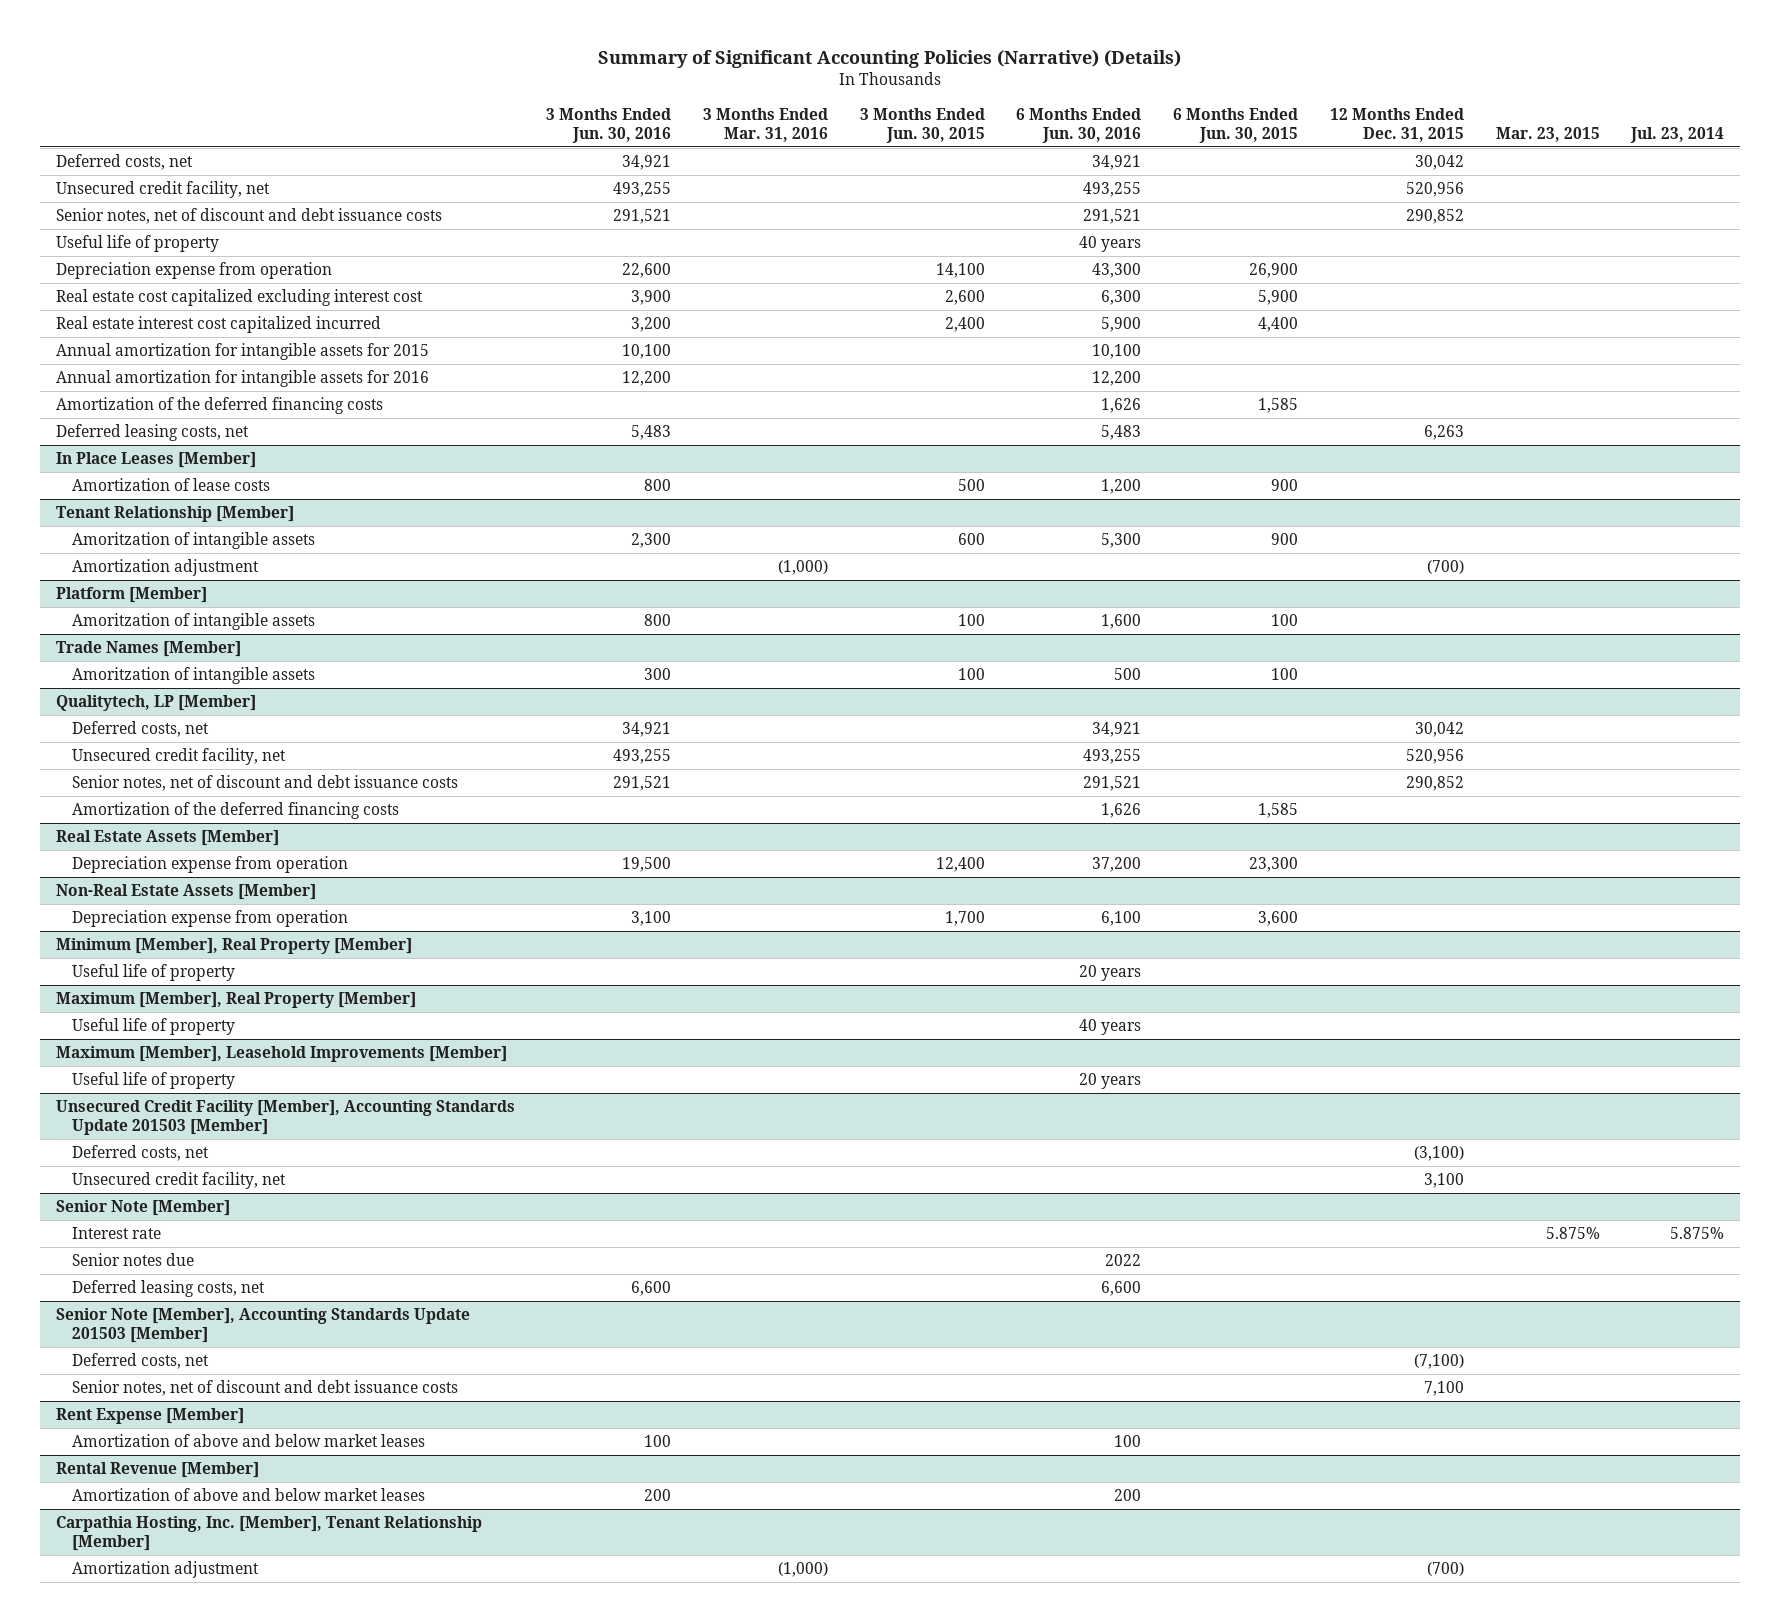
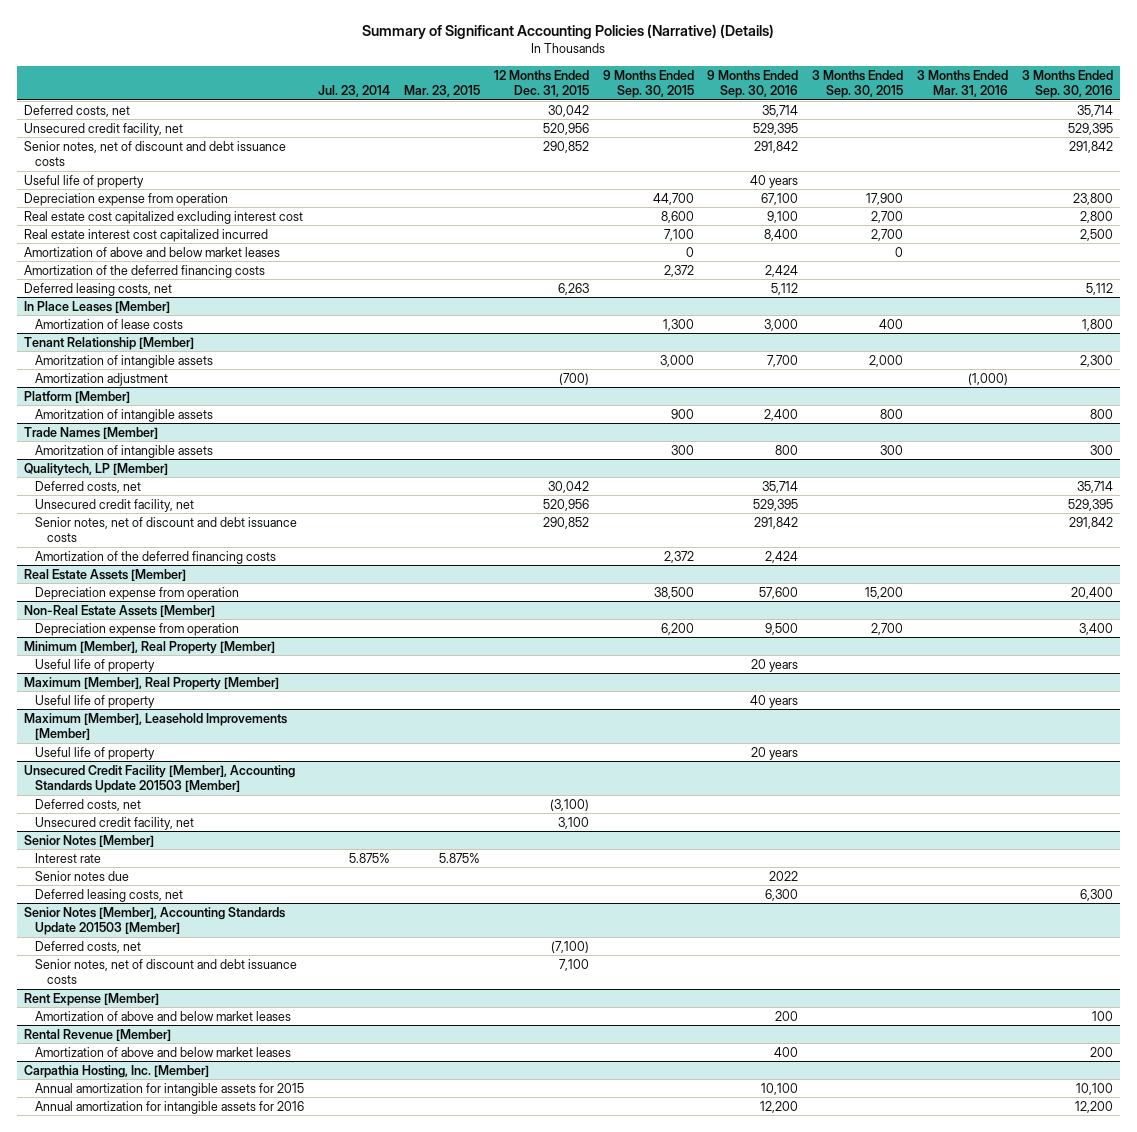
[546,108,672,144] 3 Months Ended Jun. 30, 2016 -> none
[859,108,985,144] 3 Months Ended Jun. 30, 2015 -> none
[1016,108,1142,144] 6 Months Ended Jun. 30, 2016 -> none
[1173,108,1299,144] 6 Months Ended Jun. 30, 2015 -> none
none -> [602,69,694,98] 9 Months Ended Sep. 30, 2015
none -> [707,69,799,98] 9 Months Ended Sep. 30, 2016
none -> [812,69,904,98] 3 Months Ended Sep. 30, 2015
none -> [1021,69,1113,98] 3 Months Ended Sep. 30, 2016
[55,343,429,361] Annual amortization for intangible assets for 2015 -> none
[55,370,429,388] Annual amortization for intangible assets for 2016 -> none
none -> [23,246,280,257] Amortization of above and below market leases
[55,1200,230,1217] Senior Note [Member] -> [23,834,154,847] Senior Notes [Member]
[55,1308,470,1344] Senior Note [Member], Accounting Standards Update 201503 [Member] -> [23,906,285,936] Senior Notes [Member], Accounting Standards Update 201503 [Member]
[72,1561,260,1579] Amortization adjustment -> none
[55,1516,482,1552] Carpathia Hosting, Inc. [Member], Tenant Relationship [Member] -> [23,1064,209,1078] Carpathia Hosting, Inc. [Member]
none -> [35,1082,305,1096] Annual amortization for intangible assets for 2015
none -> [35,1100,305,1114] Annual amortization for intangible assets for 2016

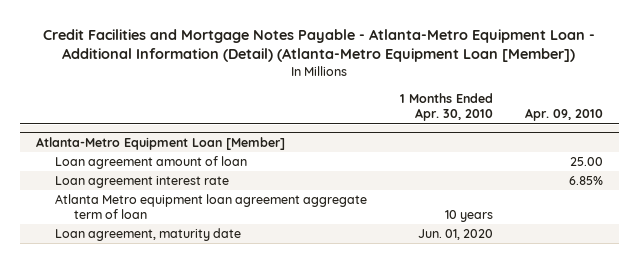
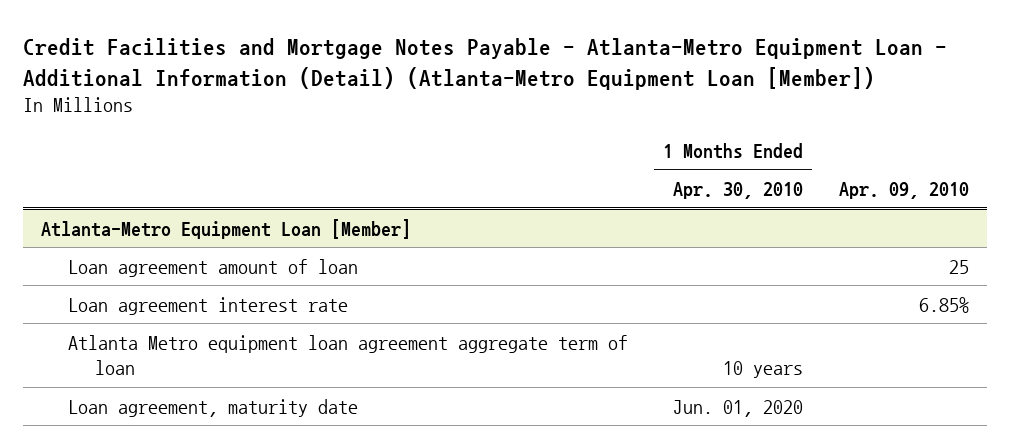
[569,157,603,167] 25.00 -> [948,259,969,274] 25

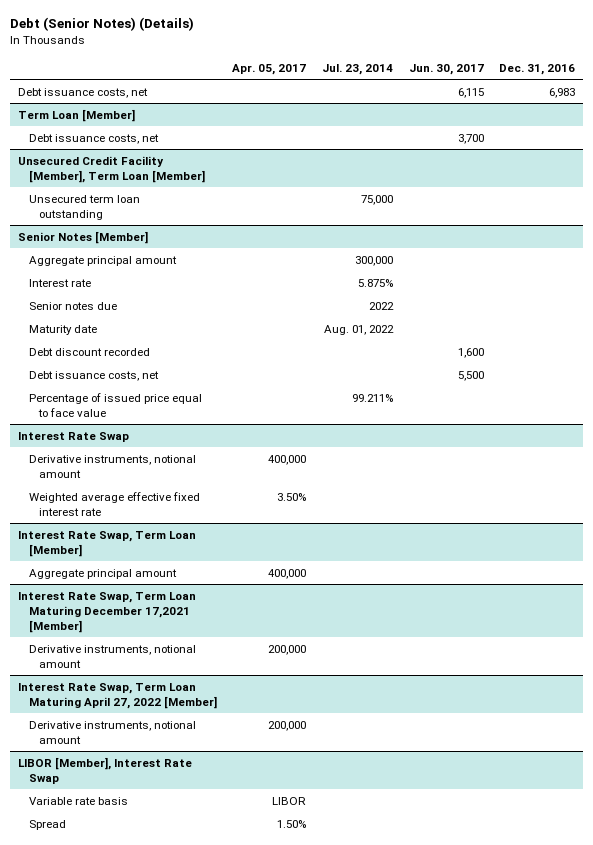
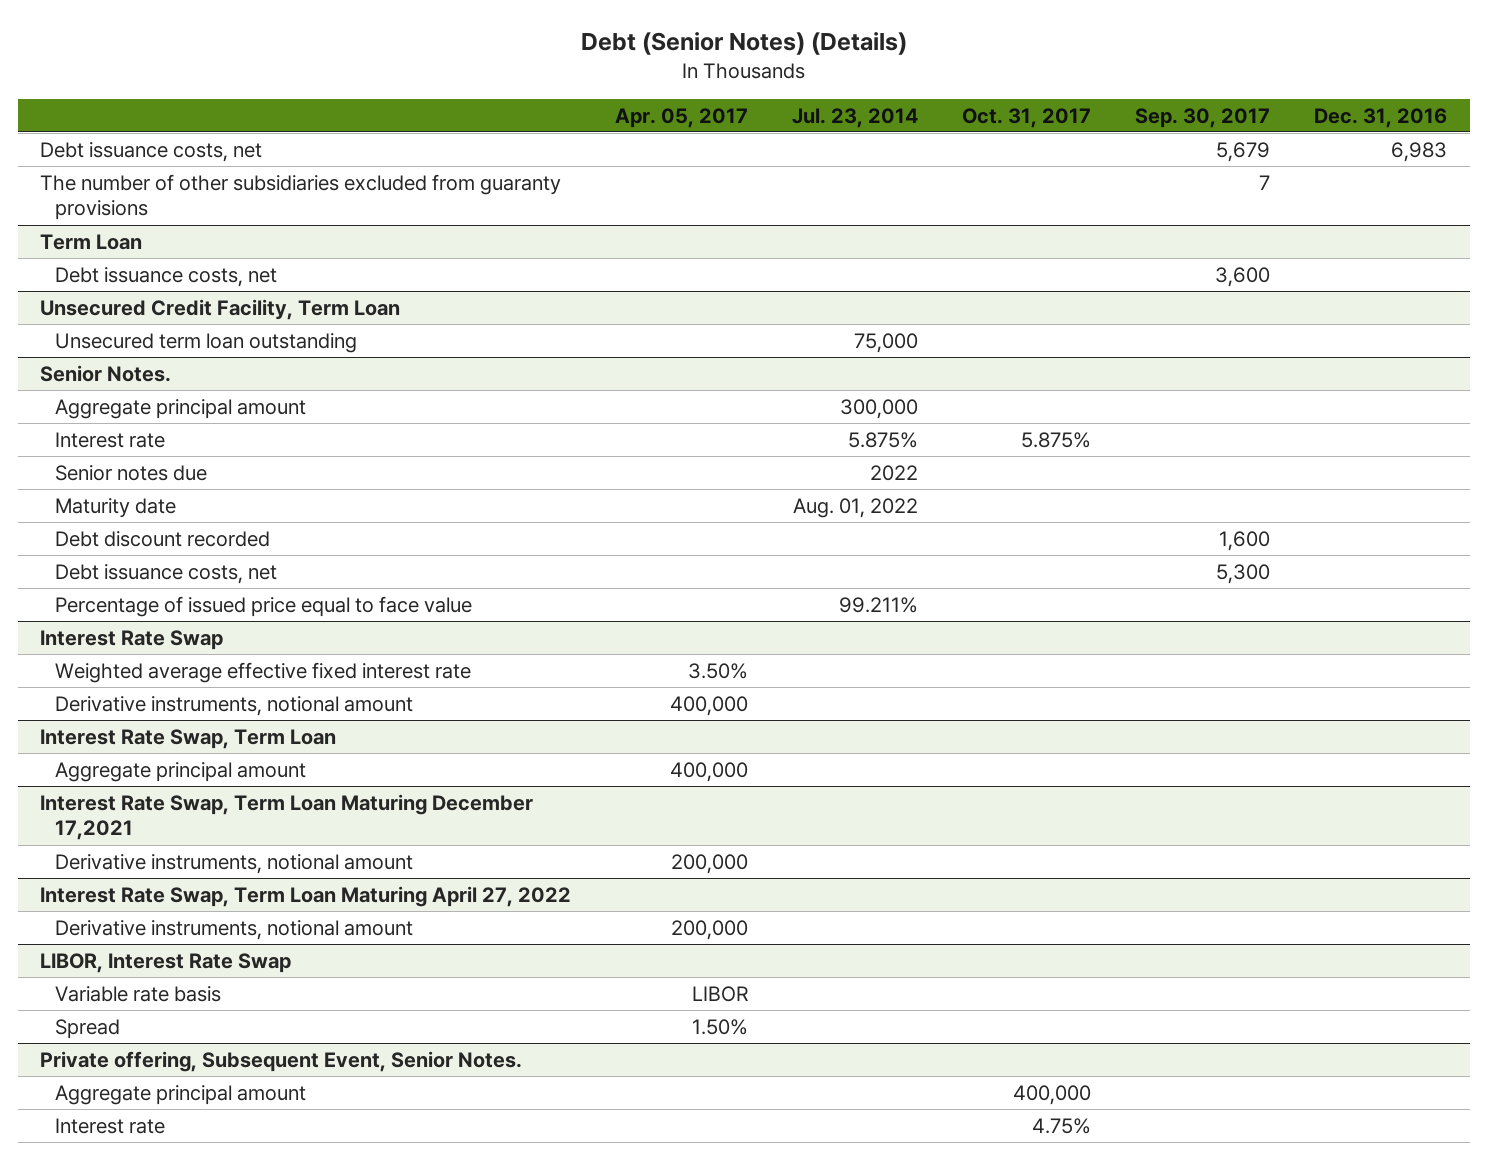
[408,63,484,75] Jun. 30, 2017 -> none
none -> [962,107,1092,128] Oct. 31, 2017
none -> [1135,107,1271,128] Sep. 30, 2017
none -> [39,174,561,221] The number of other subsidiaries excluded from guaranty provisions
[17,108,135,122] Term Loan [Member] -> [39,234,142,251] Term Loan
[17,155,205,183] Unsecured Credit Facility [Member], Term Loan [Member] -> [39,299,400,321] Unsecured Credit Facility, Term Loan
[17,230,148,244] Senior Notes [Member] -> [39,365,171,383] Senior Notes.
[28,454,196,478] Derivative instruments, notional amount -> [55,696,414,717] Derivative instruments, notional amount
[17,530,196,557] Interest Rate Swap, Term Loan [Member] -> [39,729,336,750] Interest Rate Swap, Term Loan
[17,591,196,633] Interest Rate Swap, Term Loan Maturing December 17,2021 [Member] -> [39,794,533,841] Interest Rate Swap, Term Loan Maturing December 17,2021
[17,682,217,709] Interest Rate Swap, Term Loan Maturing April 27, 2022 [Member] -> [39,886,571,908] Interest Rate Swap, Term Loan Maturing April 27, 2022
[17,756,192,784] LIBOR [Member], Interest Rate Swap -> [39,953,291,974] LIBOR, Interest Rate Swap
none -> [39,1051,522,1073] Private offering, Subsequent Event, Senior Notes.
none -> [55,1085,307,1106] Aggregate principal amount
none -> [55,1118,166,1135] Interest rate

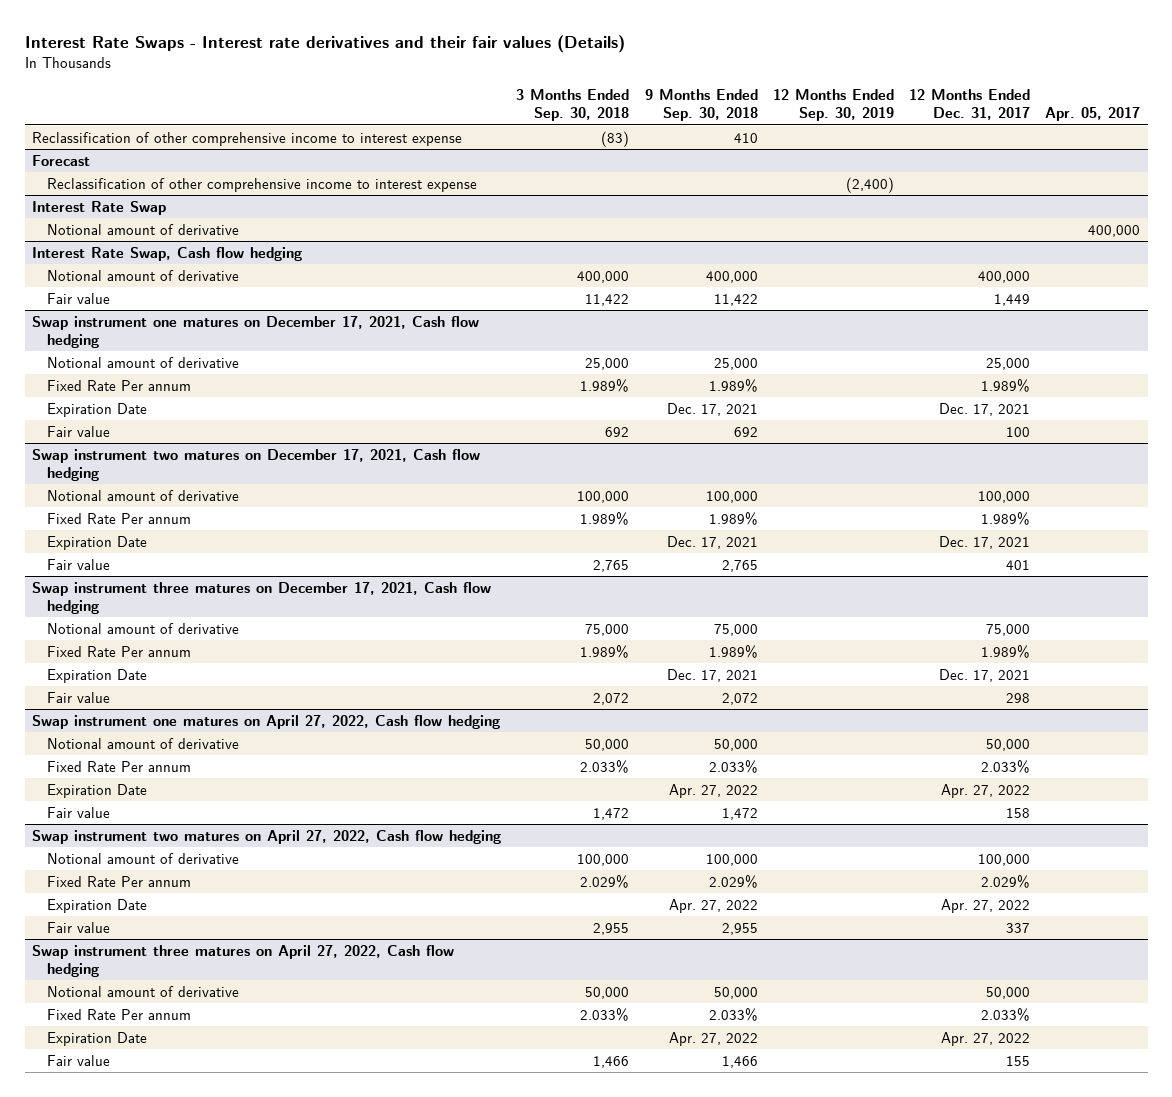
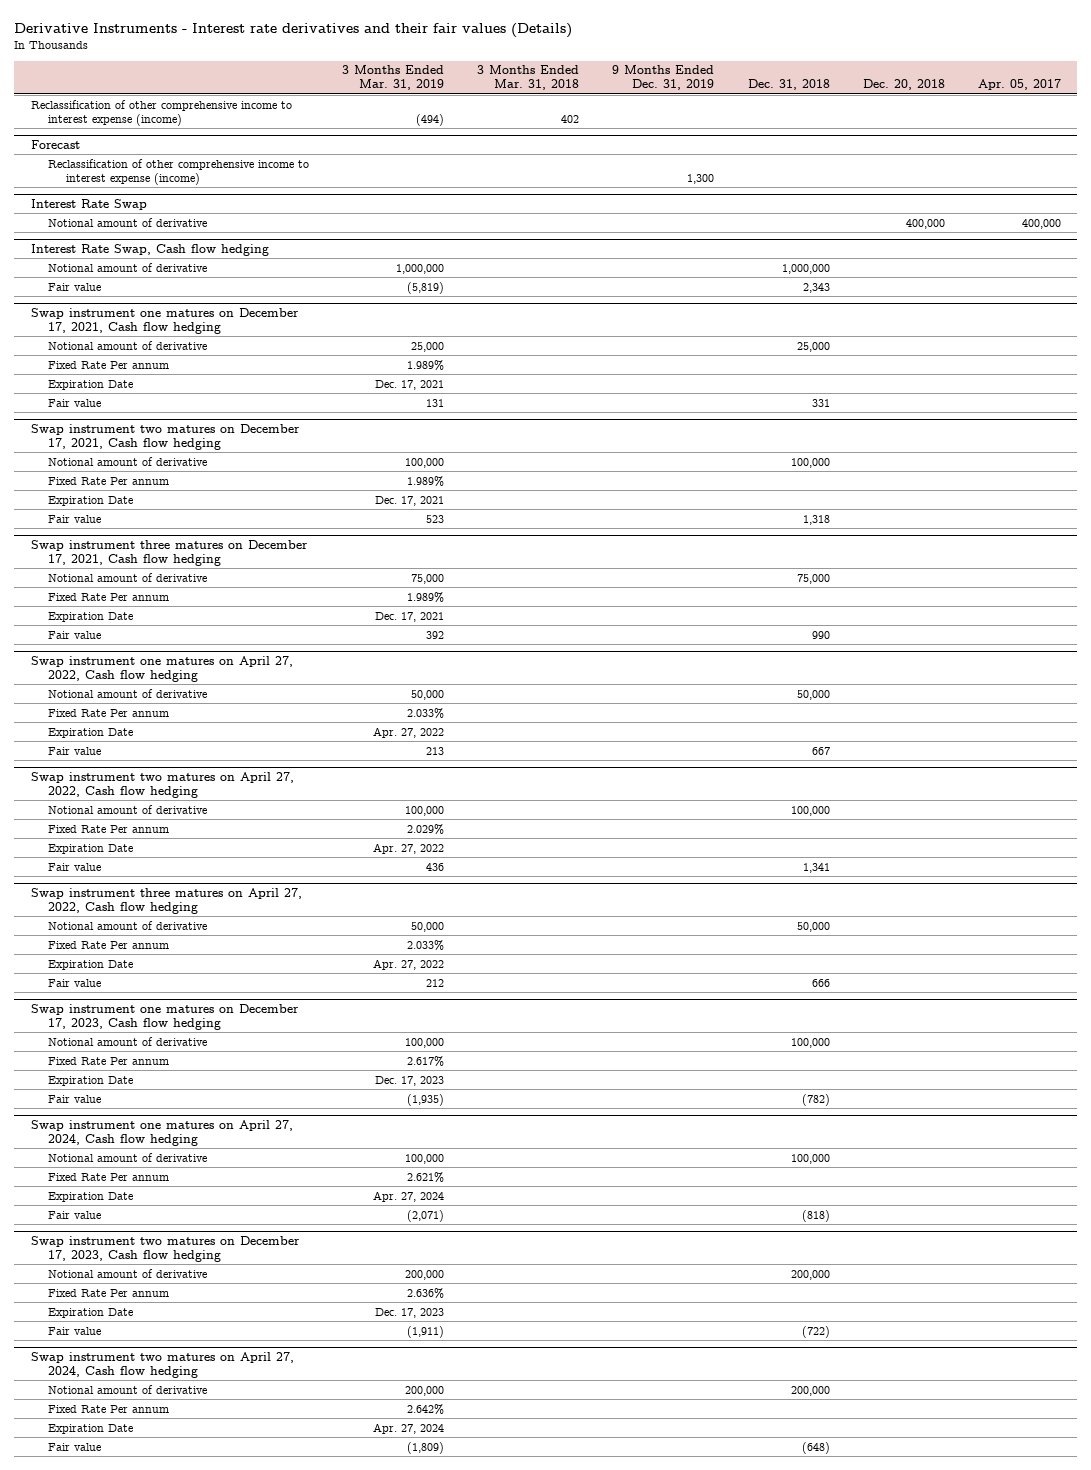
[24,34,625,53] Interest Rate Swaps - Interest rate derivatives and their fair values (Details) -> [14,22,573,38] Derivative Instruments - Interest rate derivatives and their fair values (Details)
[516,89,630,122] 3 Months Ended Sep. 30, 2018 -> none
[644,89,758,122] 9 Months Ended Sep. 30, 2018 -> none
[772,89,894,122] 12 Months Ended Sep. 30, 2019 -> none
[908,89,1030,121] 12 Months Ended Dec. 31, 2017 -> none
none -> [342,65,445,91] 3 Months Ended Mar. 31, 2019
none -> [477,65,580,91] 3 Months Ended Mar. 31, 2018
none -> [612,65,715,91] 9 Months Ended Dec. 31, 2019
none -> [747,79,830,91] Dec. 31, 2018
none -> [862,79,945,91] Dec. 20, 2018
[32,131,463,146] Reclassification of other comprehensive income to interest expense -> [30,99,292,126] Reclassification of other comprehensive income to interest expense (income)
[46,177,477,192] Reclassification of other comprehensive income to interest expense -> [48,158,310,185] Reclassification of other comprehensive income to interest expense (income)
none -> [30,1003,299,1030] Swap instrument one matures on December 17, 2023, Cash flow hedging
none -> [48,1036,208,1046] Notional amount of derivative
none -> [48,1056,170,1065] Fixed Rate Per annum
none -> [48,1075,134,1086] Expiration Date
none -> [48,1094,102,1103] Fair value
none -> [30,1119,293,1146] Swap instrument one matures on April 27, 2024, Cash flow hedging
none -> [48,1152,208,1162] Notional amount of derivative
none -> [48,1172,170,1181] Fixed Rate Per annum
none -> [48,1191,134,1202] Expiration Date
none -> [48,1210,102,1219] Fair value
none -> [30,1235,300,1262] Swap instrument two matures on December 17, 2023, Cash flow hedging
none -> [48,1268,208,1278] Notional amount of derivative
none -> [48,1288,170,1297] Fixed Rate Per annum
none -> [48,1307,134,1318] Expiration Date
none -> [48,1326,102,1335] Fair value
none -> [30,1351,294,1378] Swap instrument two matures on April 27, 2024, Cash flow hedging
none -> [48,1384,208,1394] Notional amount of derivative
none -> [48,1404,170,1413] Fixed Rate Per annum
none -> [48,1423,134,1434] Expiration Date
none -> [48,1442,102,1451] Fair value

